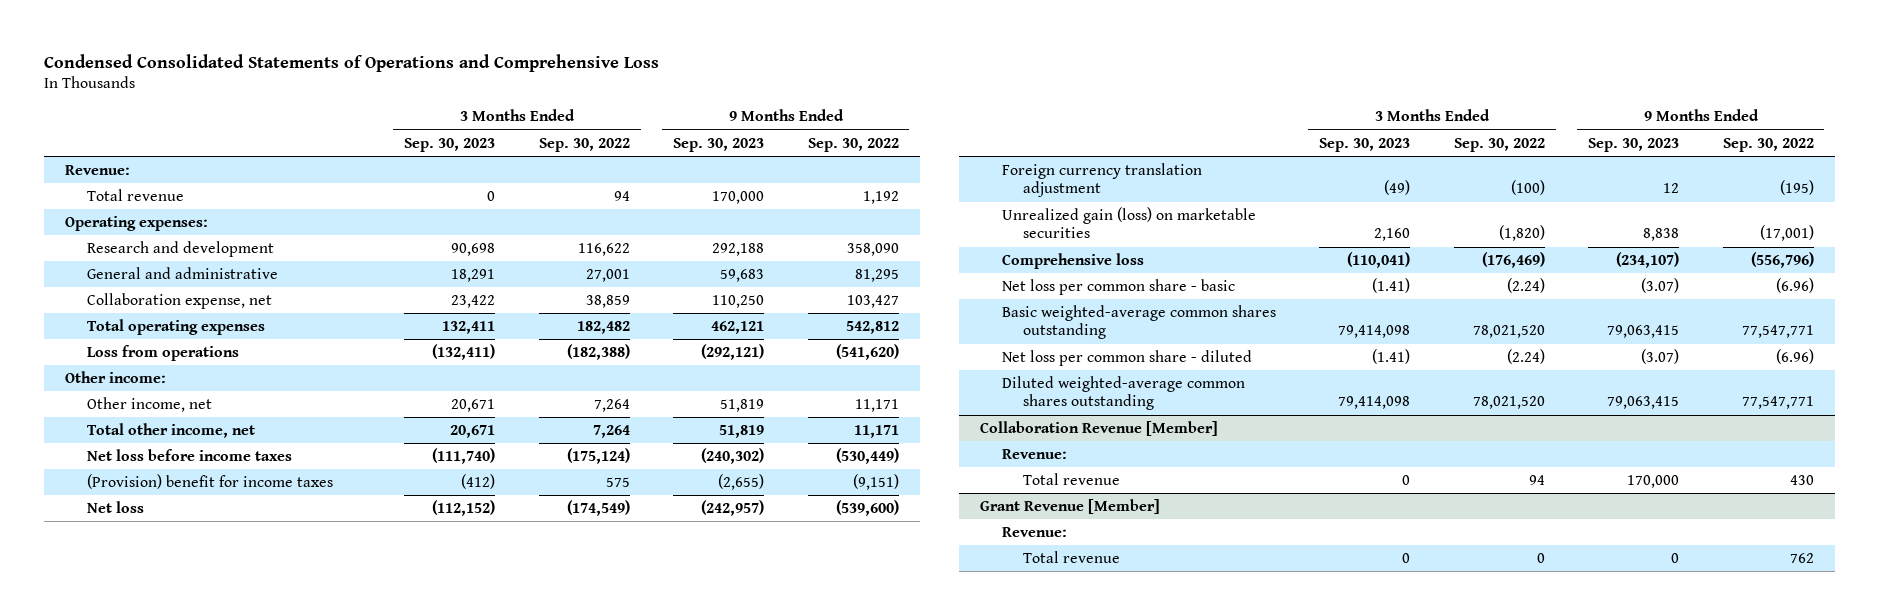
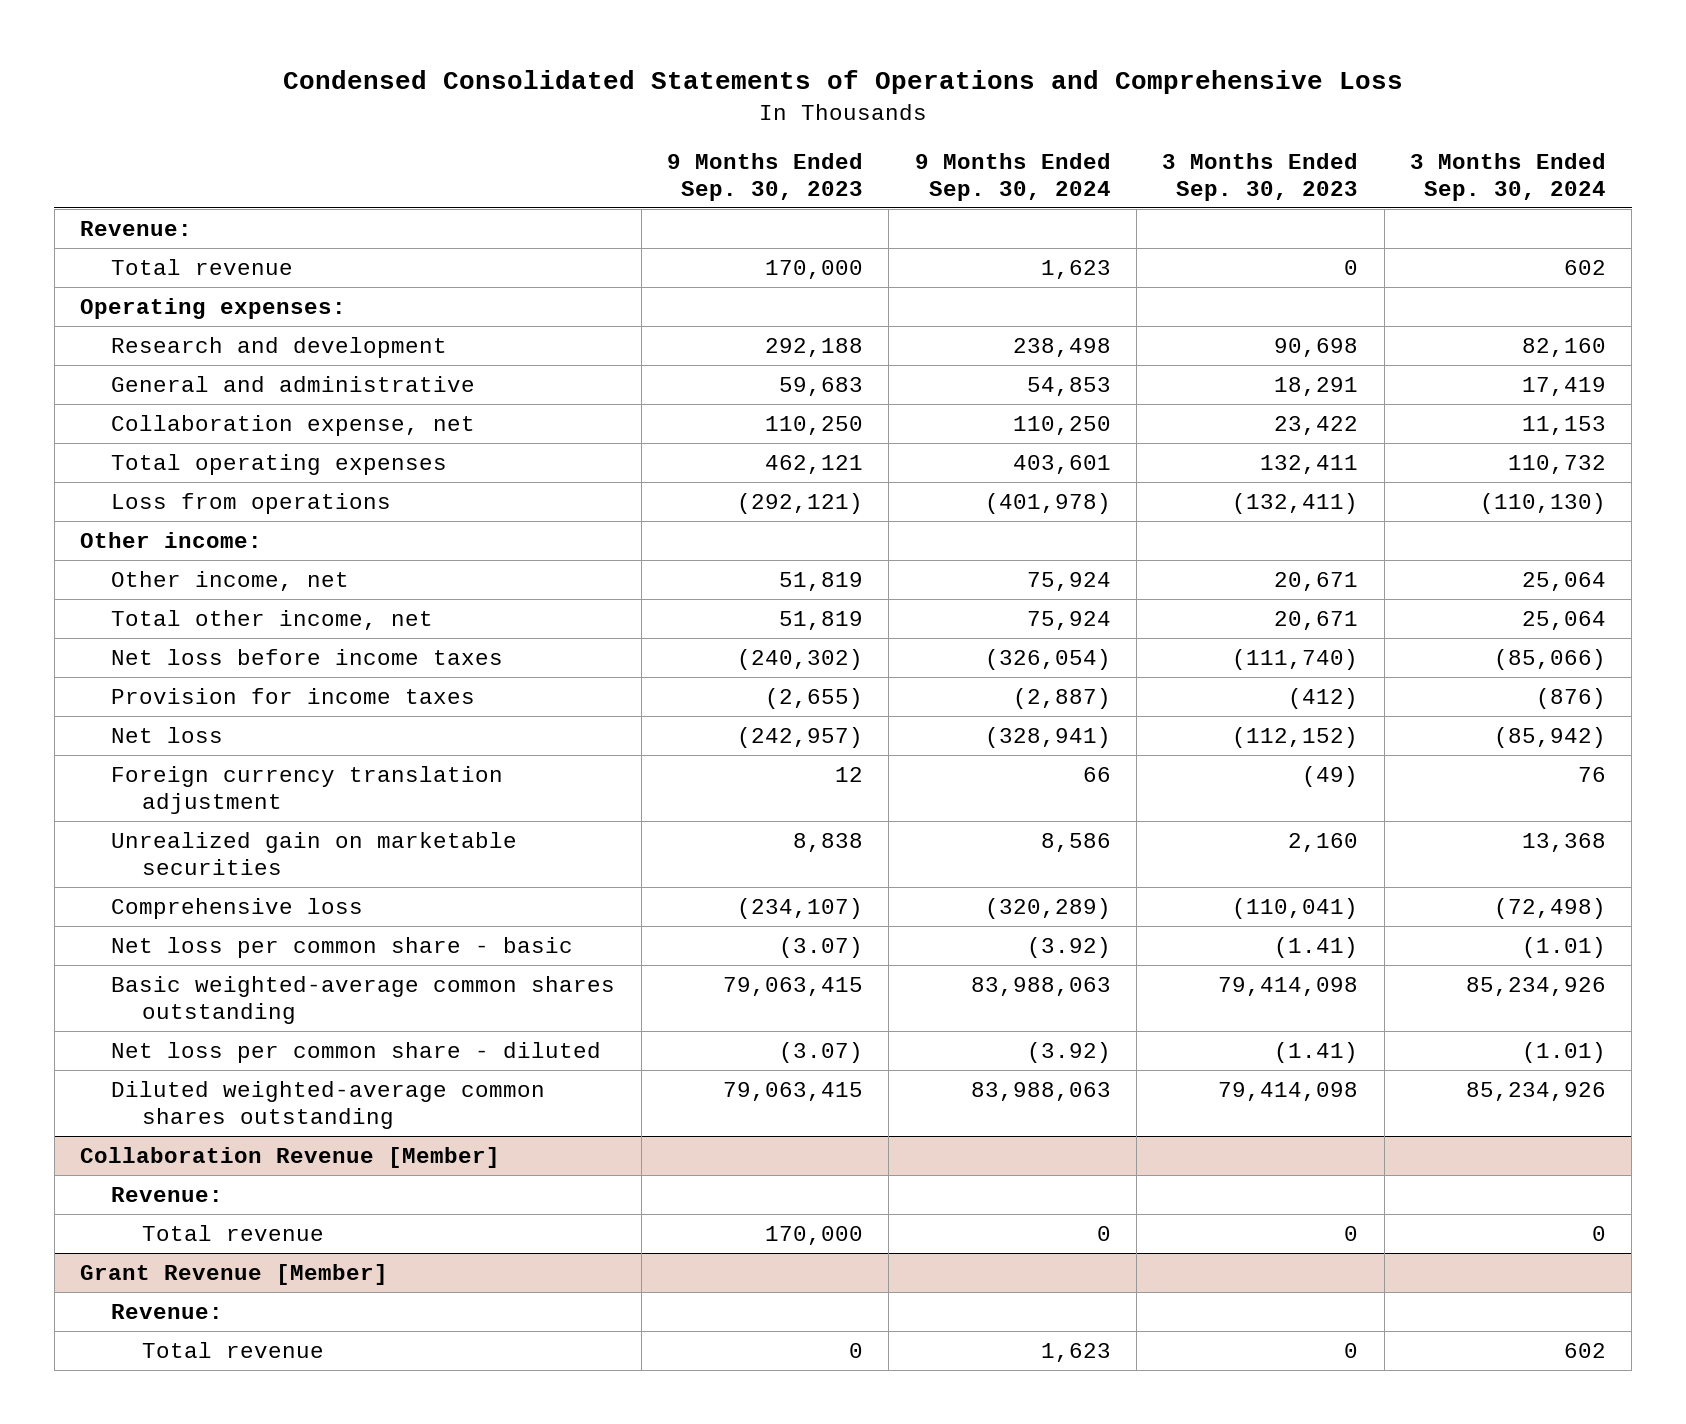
[538,137,630,152] Sep. 30, 2022 -> none
[807,137,899,152] Sep. 30, 2022 -> none
none -> [914,152,1111,201] 9 Months Ended Sep. 30, 2024
none -> [1410,152,1607,201] 3 Months Ended Sep. 30, 2024
[86,473,333,489] (Provision) benefit for income taxes -> [111,687,476,704] Provision for income taxes
[1001,206,1256,239] Unrealized gain (loss) on marketable securities -> [111,831,518,875] Unrealized gain on marketable securities

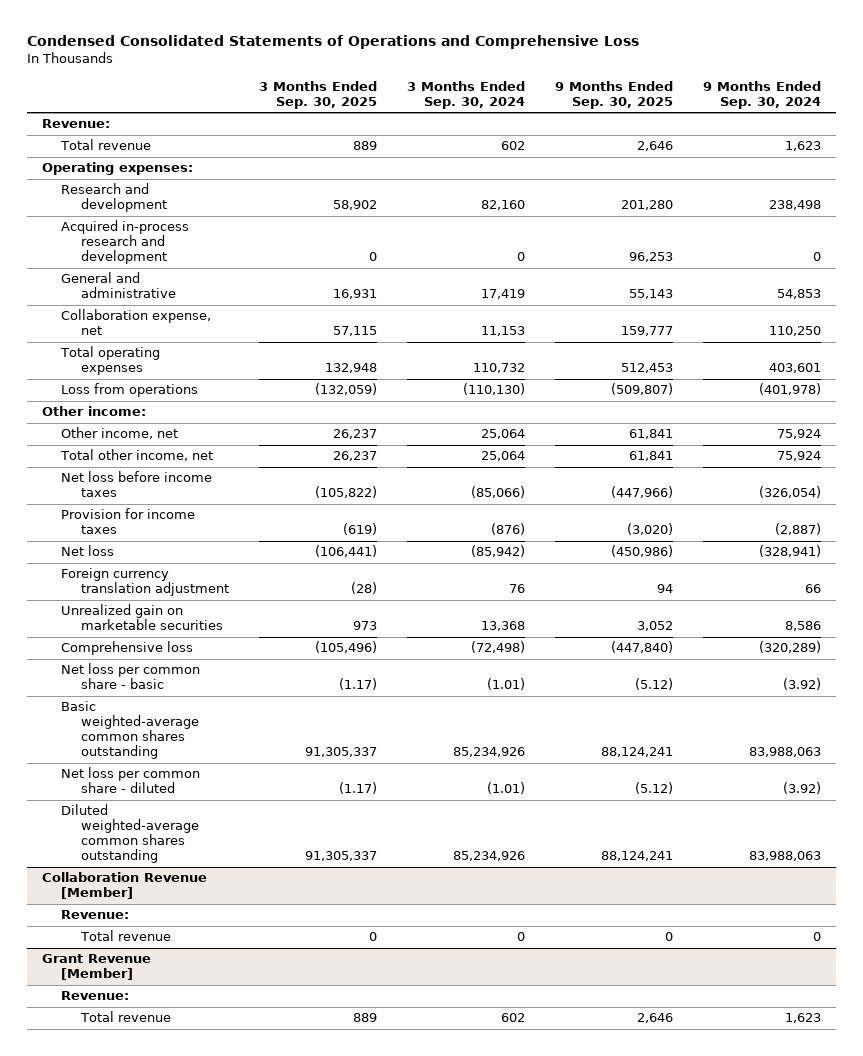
[666,152,863,201] 9 Months Ended Sep. 30, 2023 -> none
[1162,152,1359,201] 3 Months Ended Sep. 30, 2023 -> none
none -> [258,80,377,109] 3 Months Ended Sep. 30, 2025
none -> [554,80,673,109] 9 Months Ended Sep. 30, 2025
none -> [61,220,190,265] Acquired in-process research and development

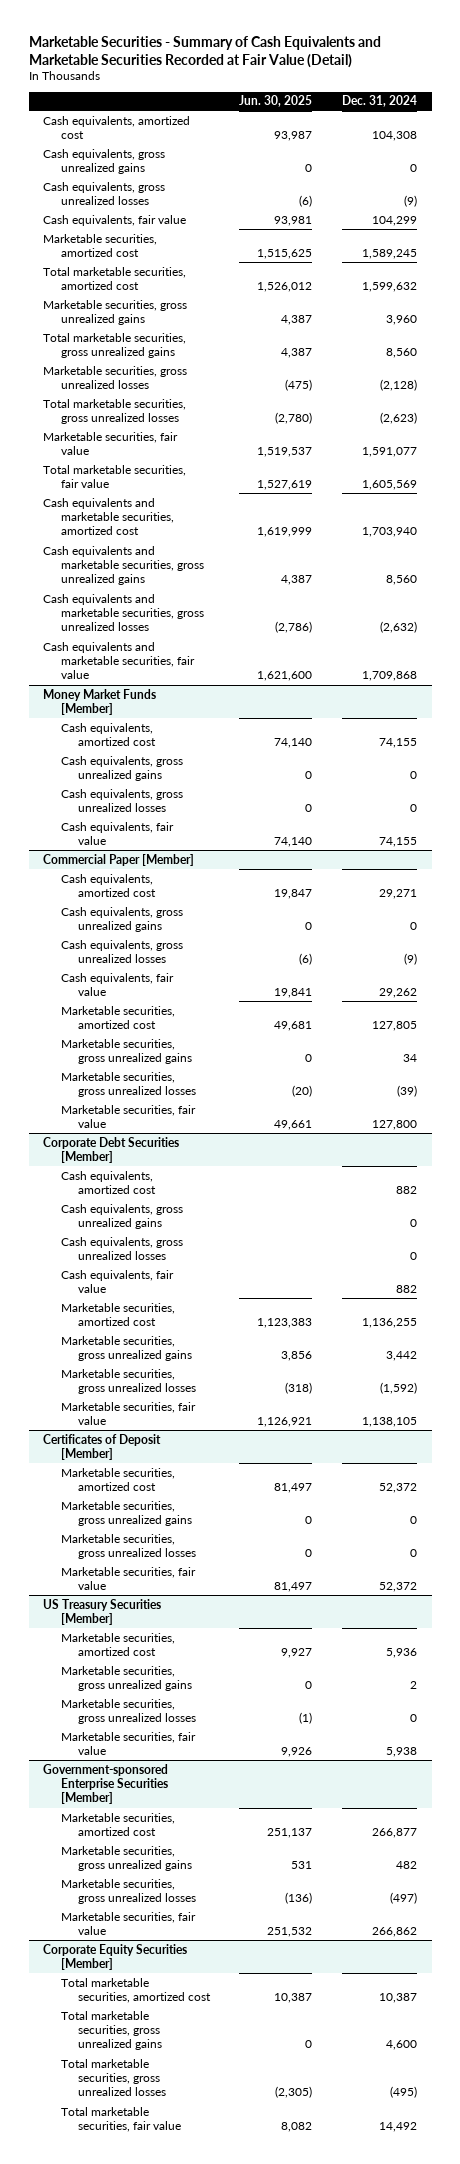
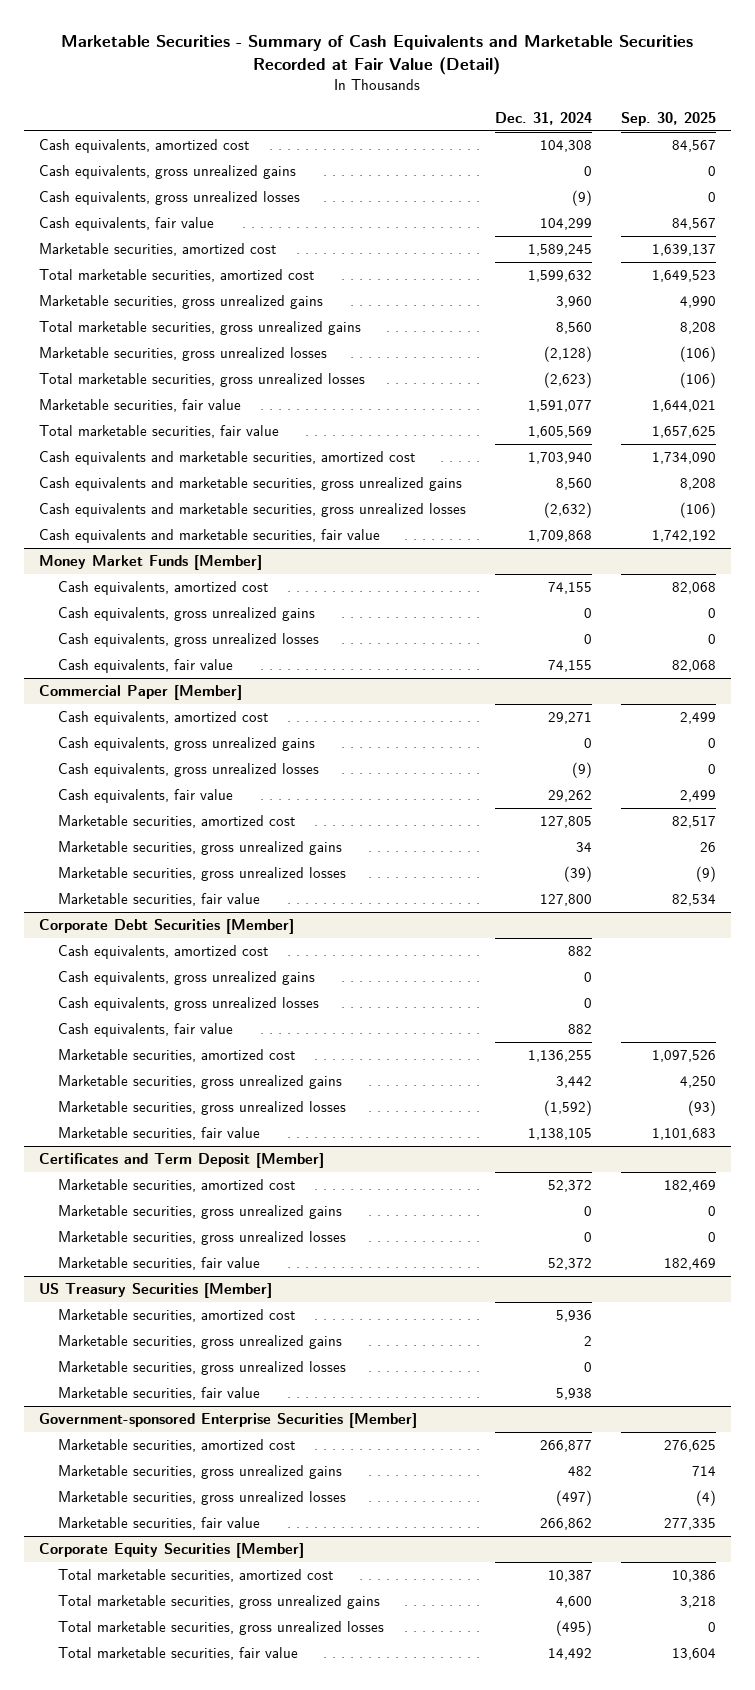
[239,95,313,108] Jun. 30, 2025 -> none
none -> [621,111,717,126] Sep. 30, 2025
[43,1433,162,1460] Certificates of Deposit [Member] -> [38,1153,324,1169] Certificates and Term Deposit [Member]

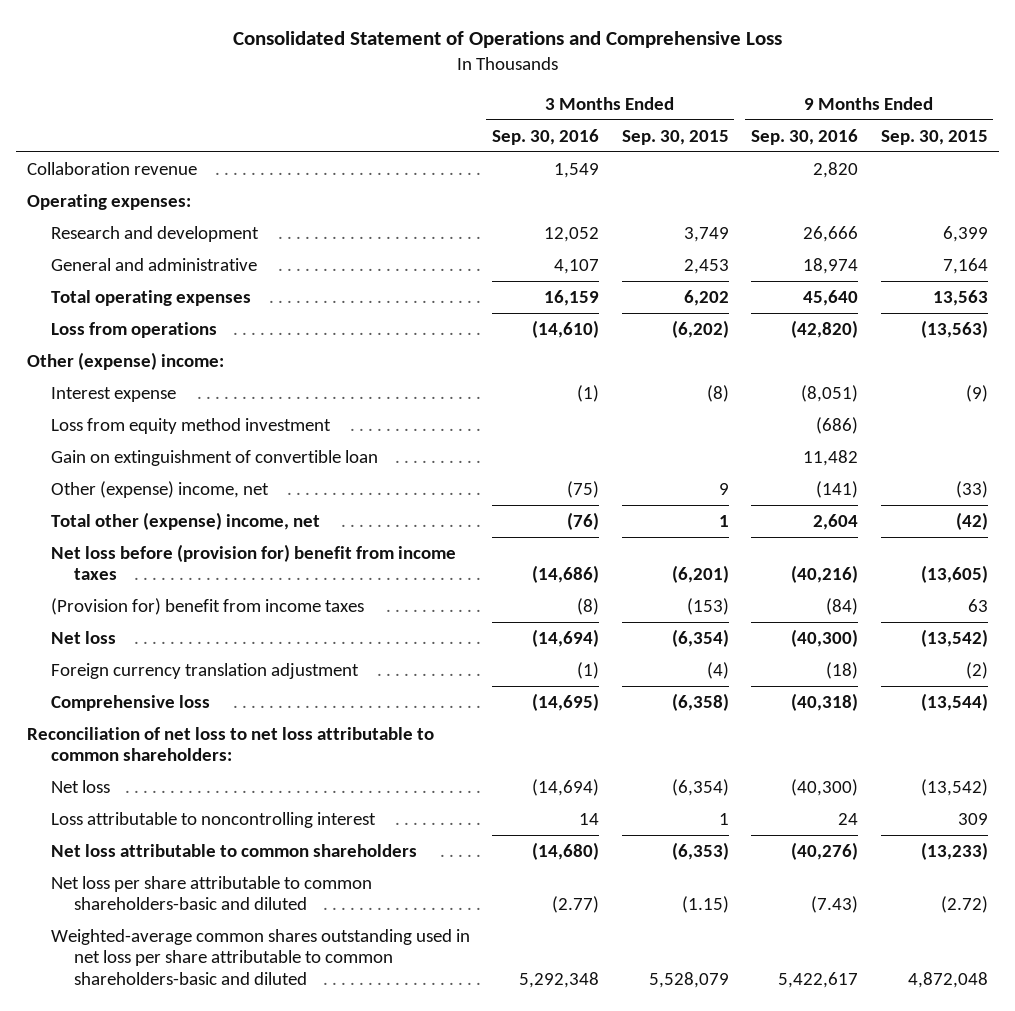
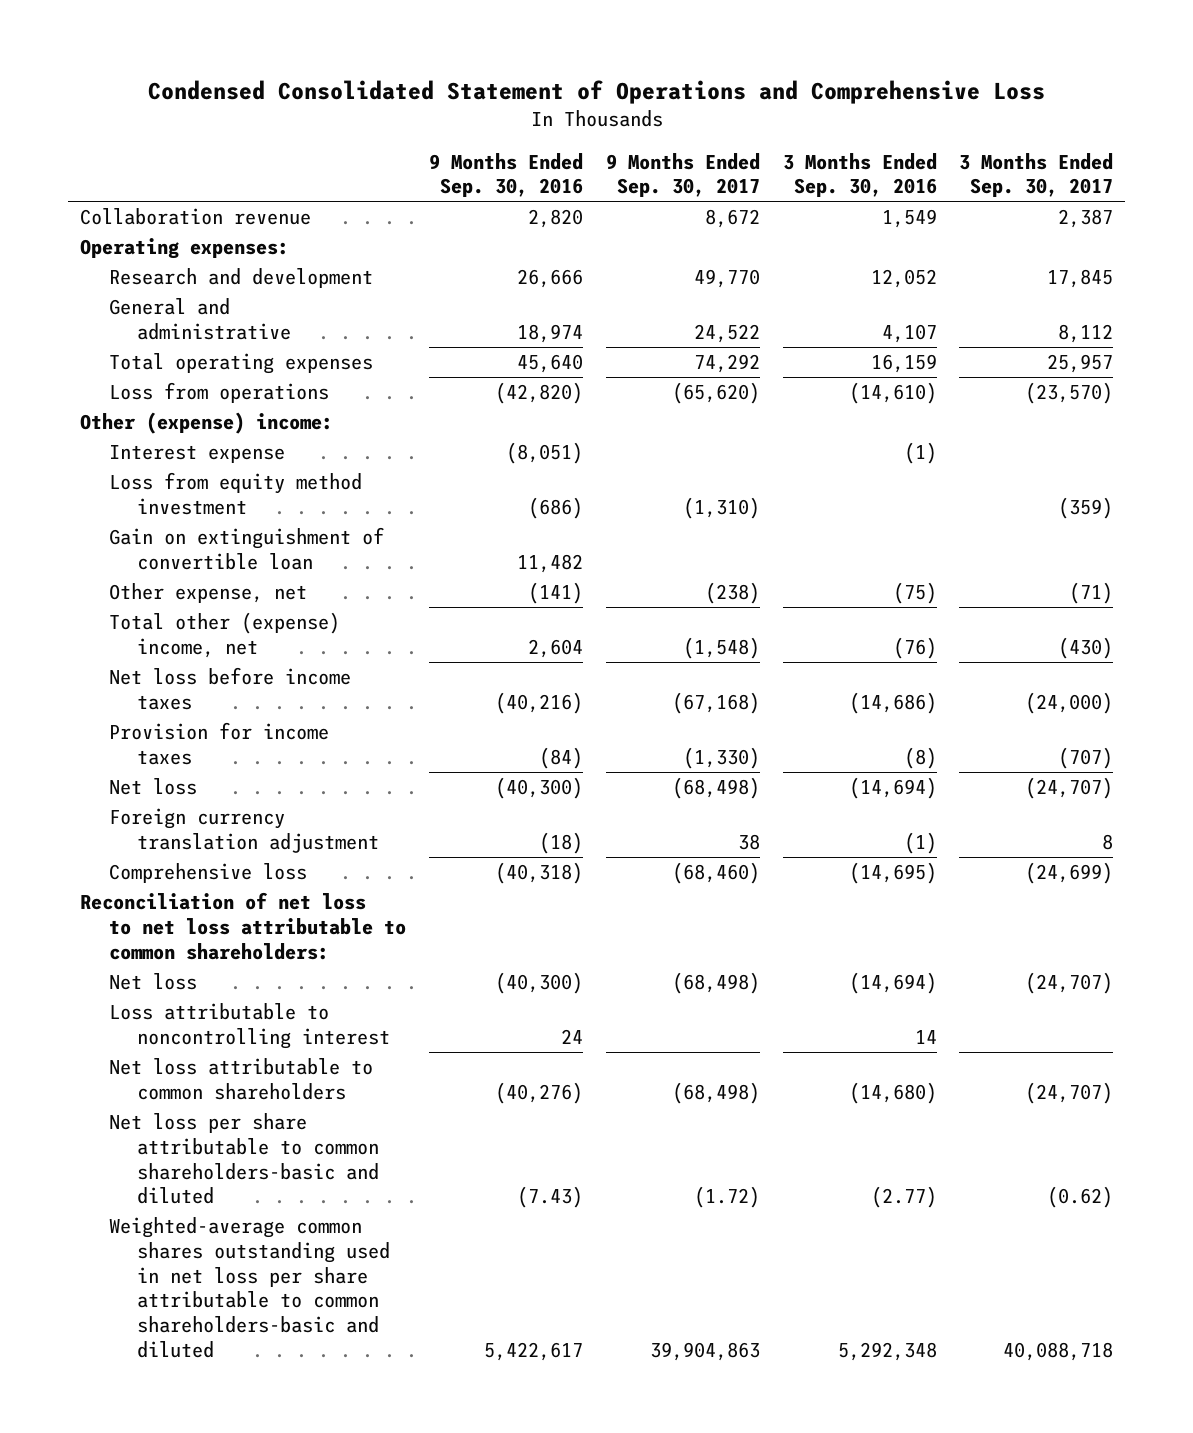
[232,30,782,48] Consolidated Statement of Operations and Comprehensive Loss -> [147,80,1045,105] Condensed Consolidated Statement of Operations and Comprehensive Loss
[621,129,729,145] Sep. 30, 2015 -> none
[880,129,988,145] Sep. 30, 2015 -> none
none -> [605,152,760,198] 9 Months Ended Sep. 30, 2017
none -> [959,152,1114,198] 3 Months Ended Sep. 30, 2017
[50,480,269,498] Other (expense) income, net -> [108,583,307,604] Other expense, net
[50,543,456,581] Net loss before (provision for) benefit from income taxes -> [108,667,351,710] Net loss before income taxes
[50,597,364,615] (Provision for) benefit from income taxes -> [108,722,329,765] Provision for income taxes

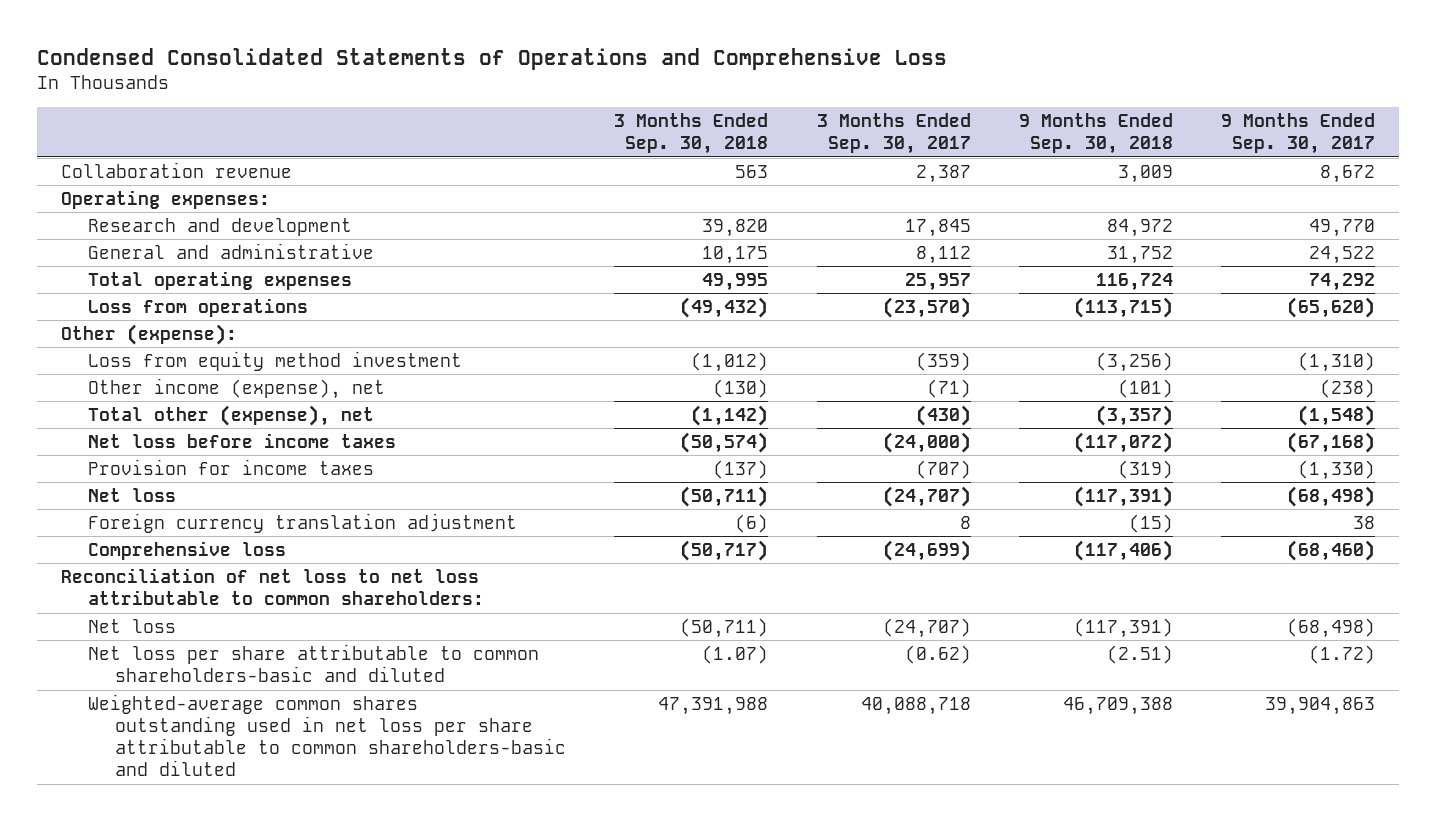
[147,80,1045,105] Condensed Consolidated Statement of Operations and Comprehensive Loss -> [36,47,947,70] Condensed Consolidated Statements of Operations and Comprehensive Loss
[428,152,583,198] 9 Months Ended Sep. 30, 2016 -> none
[782,152,937,198] 3 Months Ended Sep. 30, 2016 -> none
none -> [614,113,769,155] 3 Months Ended Sep. 30, 2018
none -> [1018,113,1173,155] 9 Months Ended Sep. 30, 2018
[108,445,285,464] Interest expense -> none
[79,412,333,435] Other (expense) income: -> [61,324,238,346] Other (expense):
[108,527,384,570] Gain on extinguishment of convertible loan -> none
[108,583,307,604] Other expense, net -> [88,378,386,400] Other income (expense), net
[108,612,340,658] Total other (expense) income, net -> [88,405,375,427] Total other (expense), net
[108,1003,391,1049] Loss attributable to noncontrolling interest -> none
[108,1058,373,1100] Net loss attributable to common shareholders -> none

